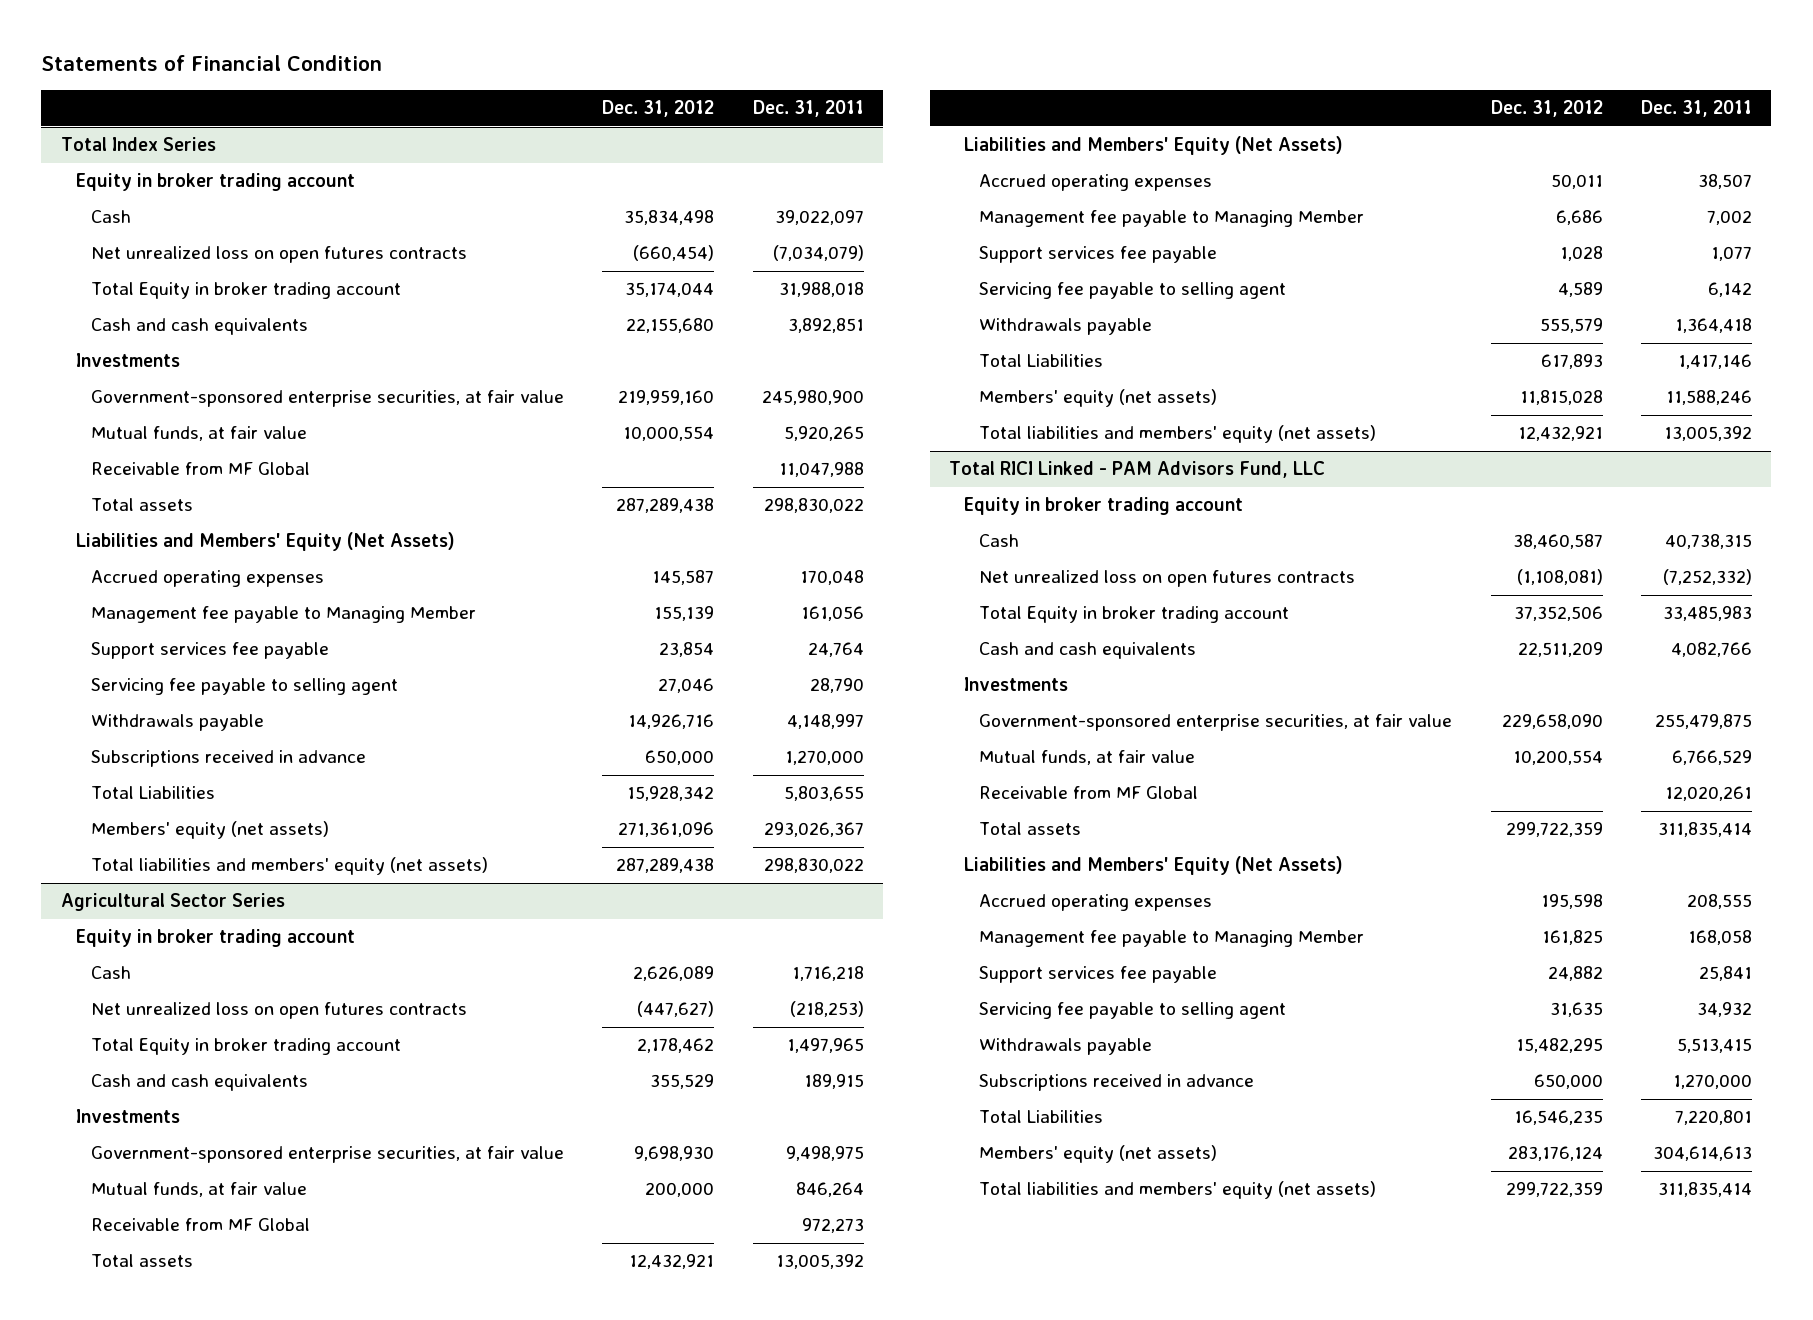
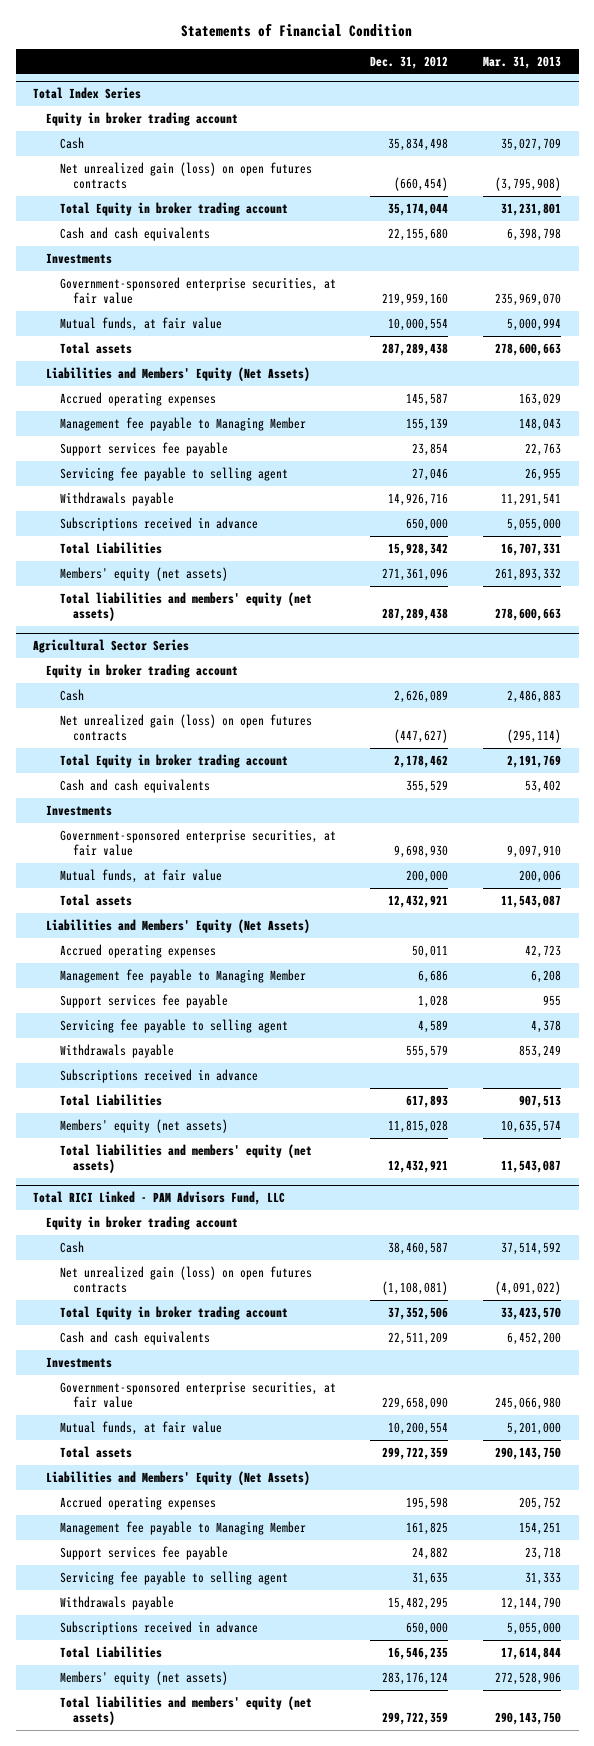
[752,100,864,118] Dec. 31, 2011 -> none
none -> [483,55,562,69] Mar. 31, 2013
[90,246,467,264] Net unrealized loss on open futures contracts -> [59,161,312,189] Net unrealized gain (loss) on open futures contracts
[90,462,310,476] Receivable from MF Global -> none
[90,1002,467,1020] Net unrealized loss on open futures contracts -> [59,713,312,741] Net unrealized gain (loss) on open futures contracts
[90,1218,310,1232] Receivable from MF Global -> none
none -> [59,1068,258,1083] Subscriptions received in advance
[979,570,1356,588] Net unrealized loss on open futures contracts -> [59,1265,312,1293] Net unrealized gain (loss) on open futures contracts
[979,786,1199,800] Receivable from MF Global -> none

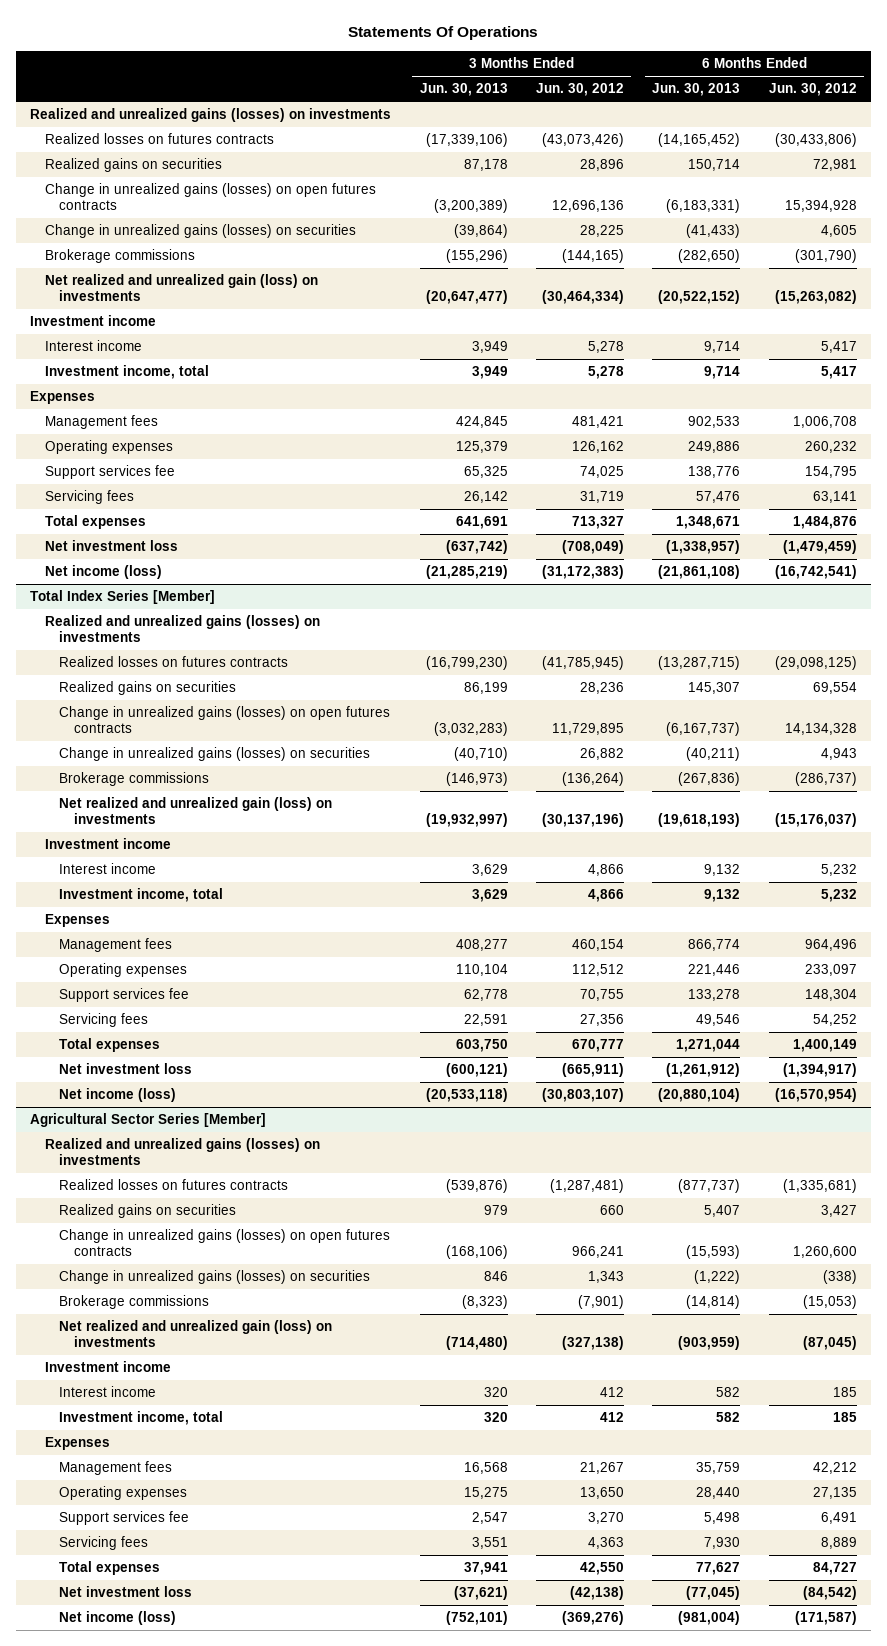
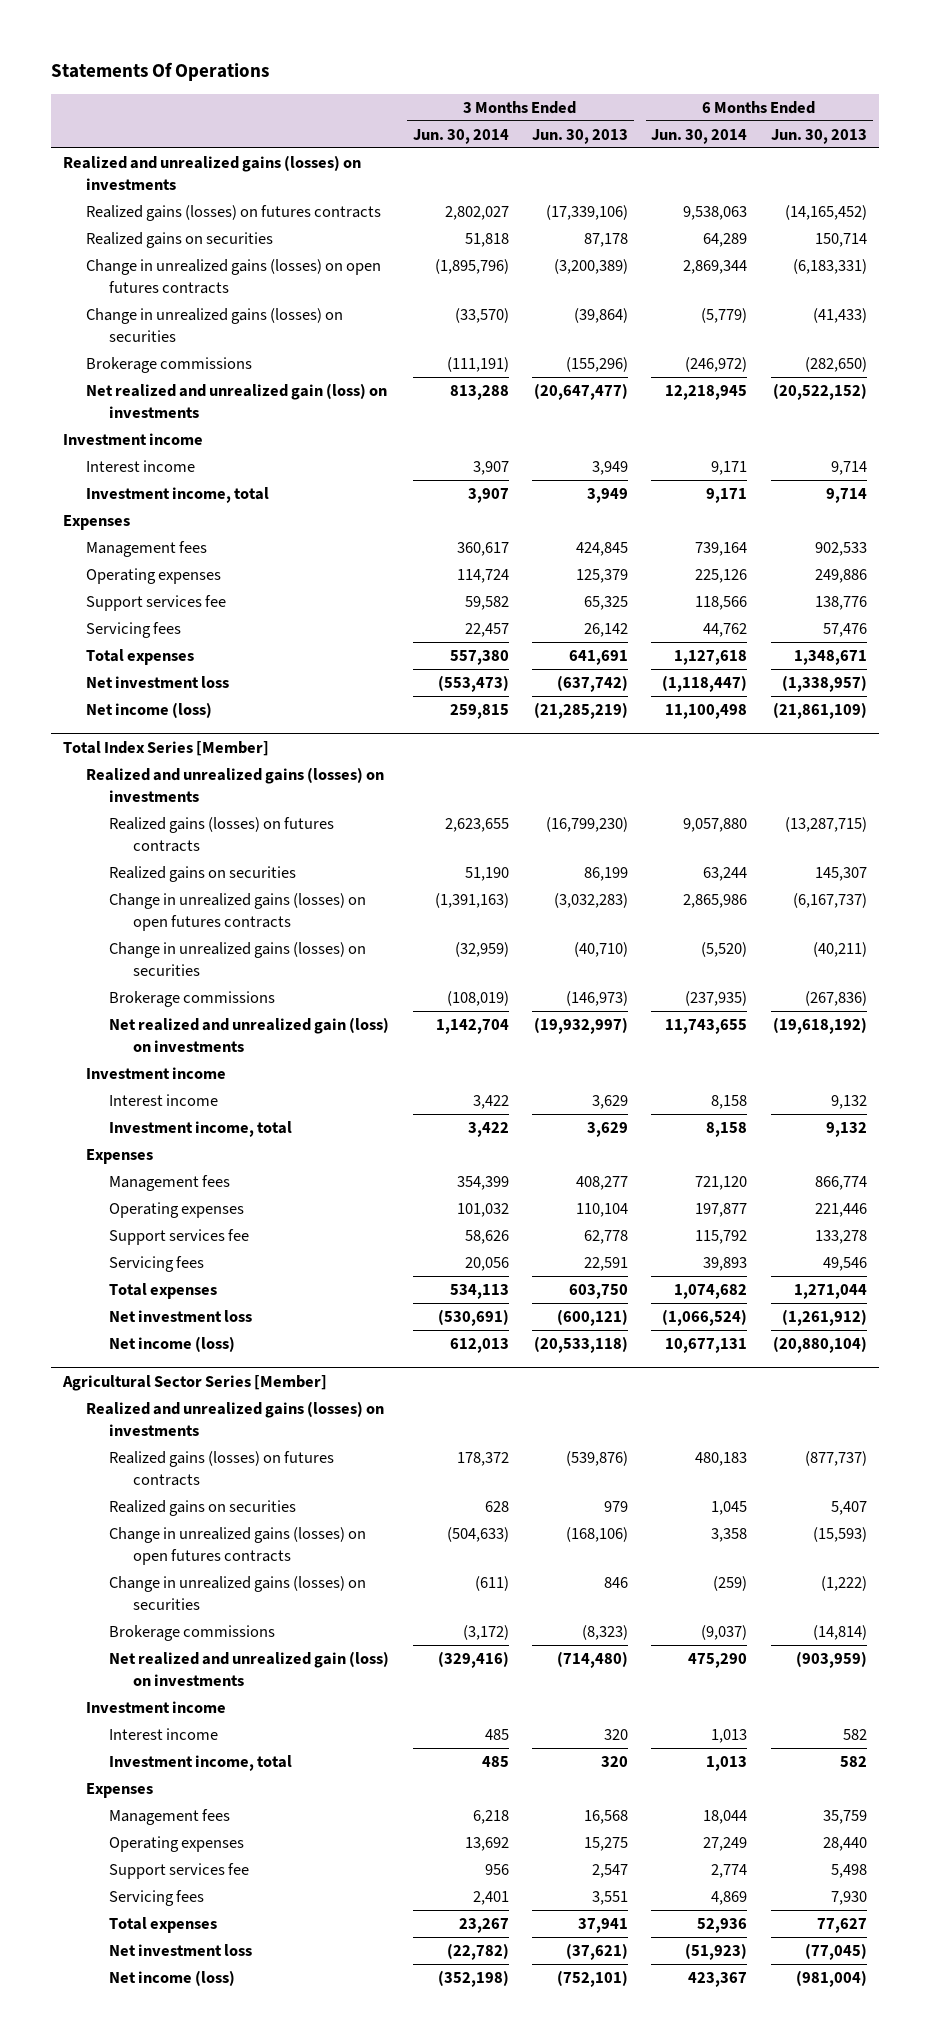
[535,83,624,97] Jun. 30, 2012 -> none
[768,83,857,97] Jun. 30, 2012 -> none
none -> [412,128,509,144] Jun. 30, 2014
none -> [651,128,748,144] Jun. 30, 2014
[44,133,274,145] Realized losses on futures contracts -> [86,204,382,221] Realized gains (losses) on futures contracts
[658,565,741,580] (21,861,108) -> [772,701,867,719] (21,861,109)
[59,656,289,668] Realized losses on futures contracts -> [109,816,335,852] Realized gains (losses) on futures contracts
[658,813,741,828] (19,618,193) -> [772,1016,867,1034] (19,618,192)
[59,1179,289,1191] Realized losses on futures contracts -> [109,1450,335,1486] Realized gains (losses) on futures contracts

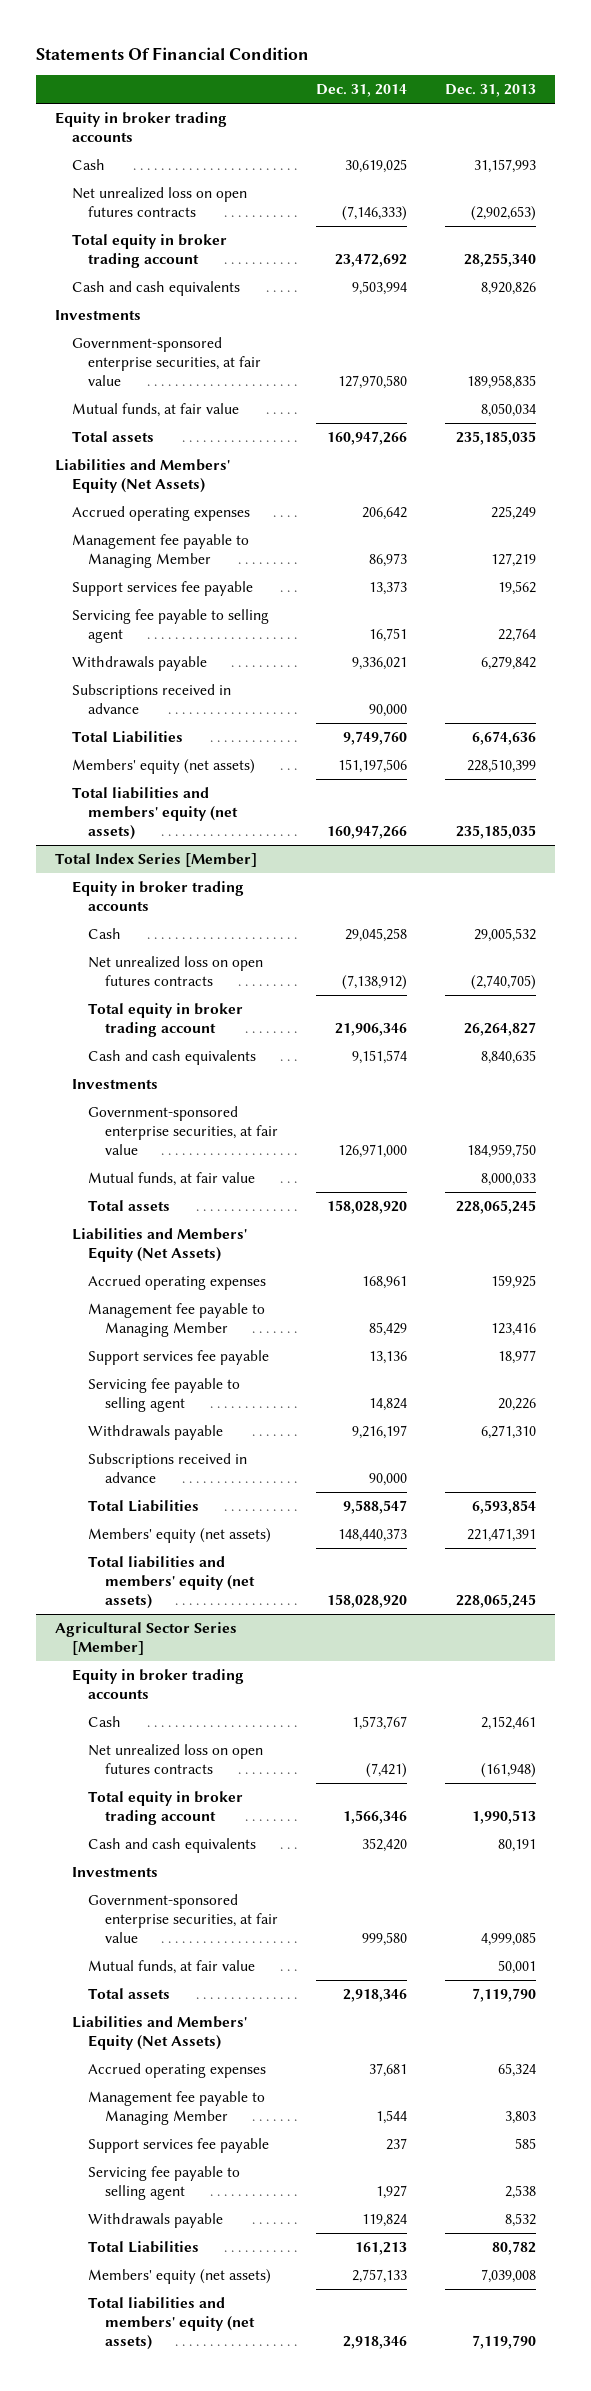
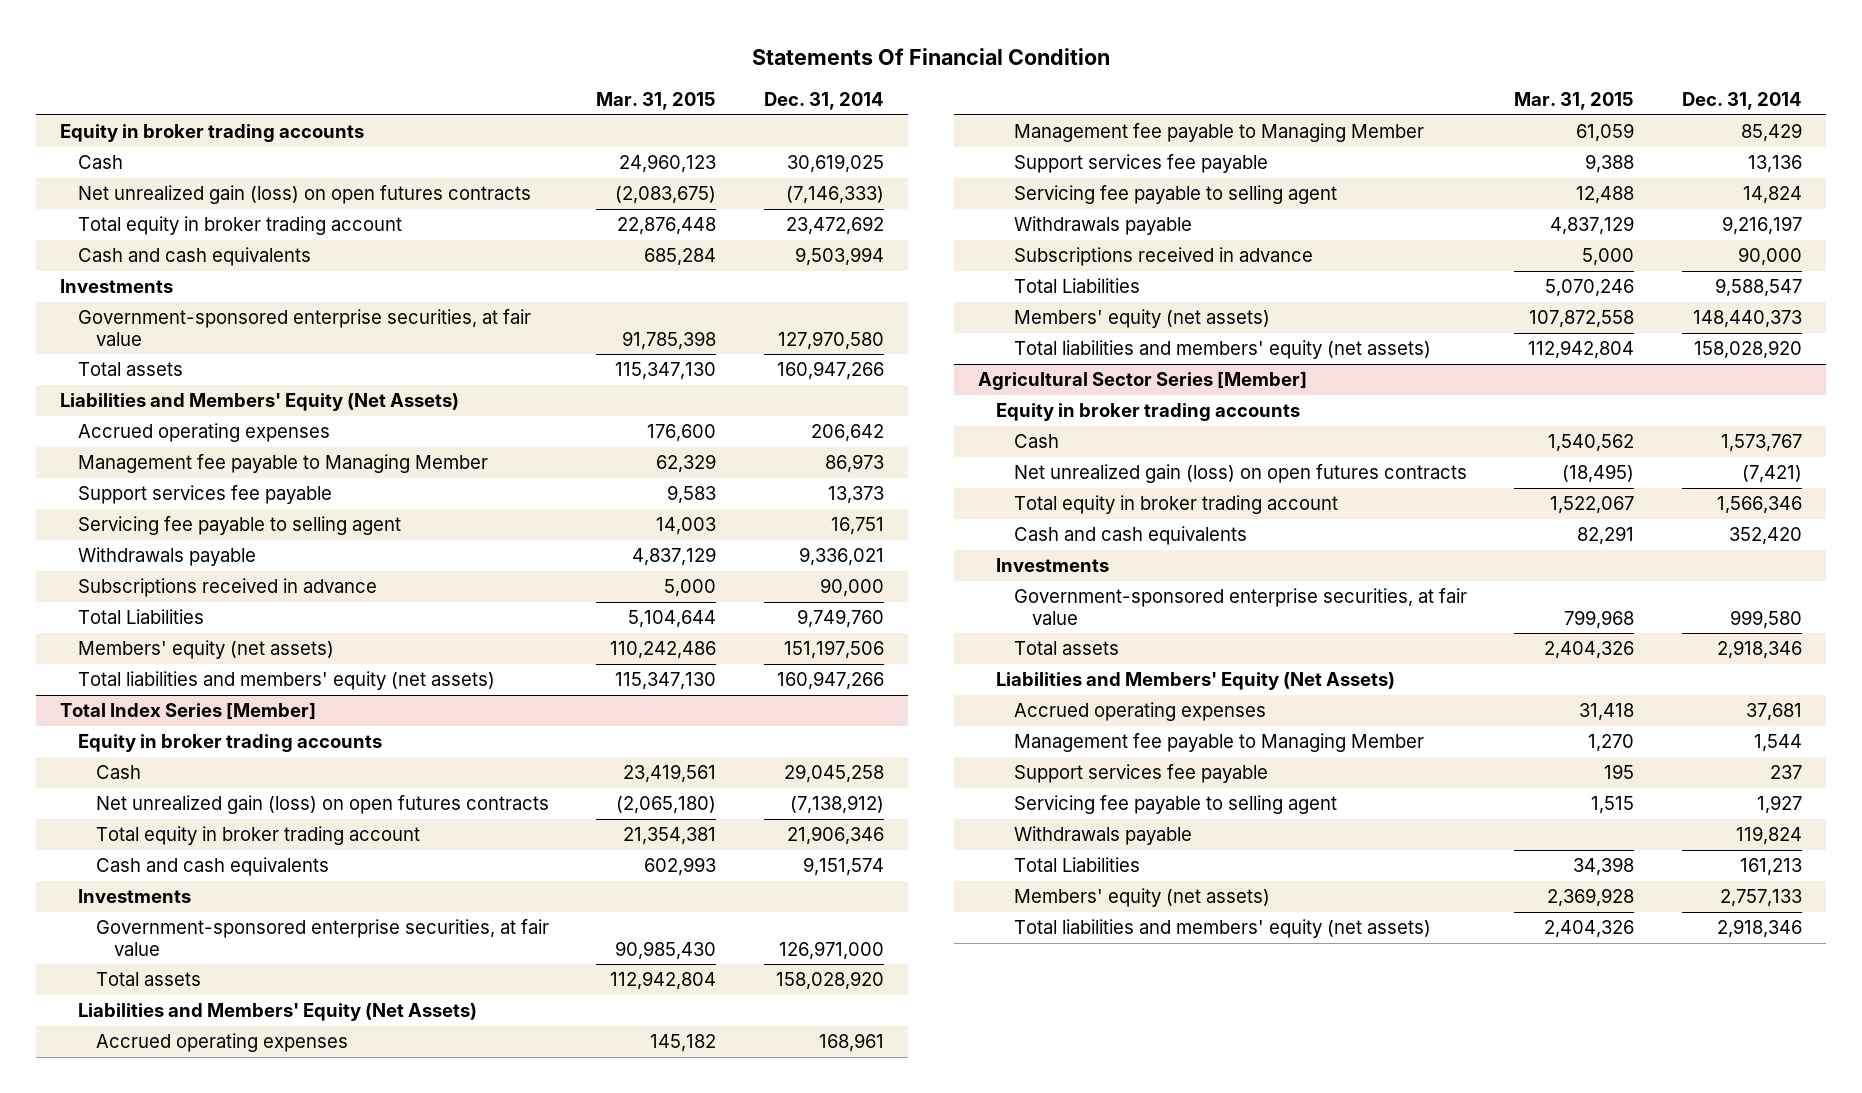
[444,84,536,98] Dec. 31, 2013 -> none
none -> [596,91,717,110] Mar. 31, 2015
[71,186,247,218] Net unrealized loss on open futures contracts -> [77,185,531,205] Net unrealized gain (loss) on open futures contracts
[71,402,239,417] Mutual funds, at fair value -> none
[88,955,264,987] Net unrealized loss on open futures contracts -> [95,795,549,815] Net unrealized gain (loss) on open futures contracts
[88,1171,256,1186] Mutual funds, at fair value -> none
[88,1743,264,1775] Net unrealized loss on open futures contracts -> [1013,464,1467,484] Net unrealized gain (loss) on open futures contracts
[88,1959,256,1974] Mutual funds, at fair value -> none

